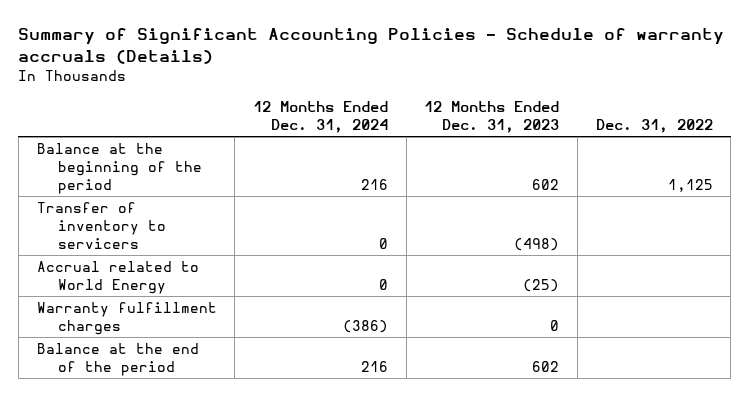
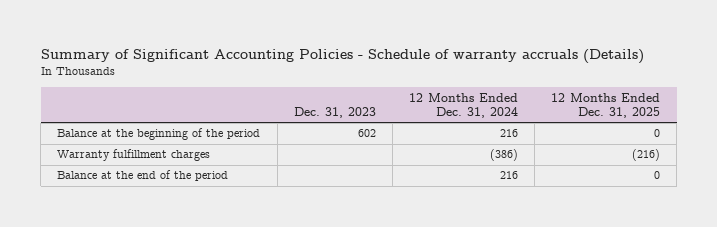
[424,100,560,133] 12 Months Ended Dec. 31, 2023 -> none
[595,118,713,133] Dec. 31, 2022 -> none
none -> [293,106,376,118] Dec. 31, 2023
none -> [551,92,661,118] 12 Months Ended Dec. 31, 2025
[36,202,166,249] Transfer of inventory to servicers -> none
[36,261,199,294] Accrual related to World Energy -> none

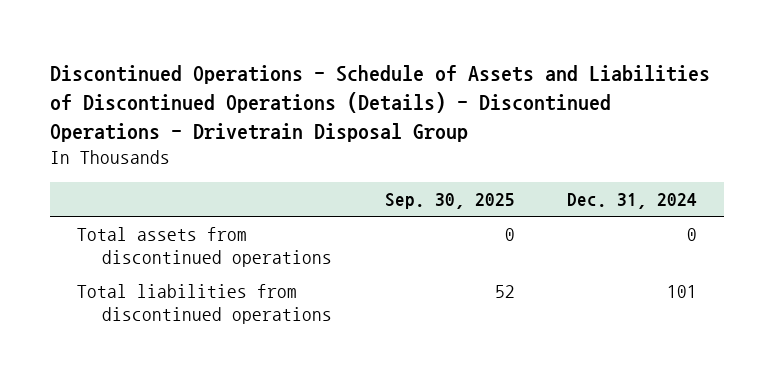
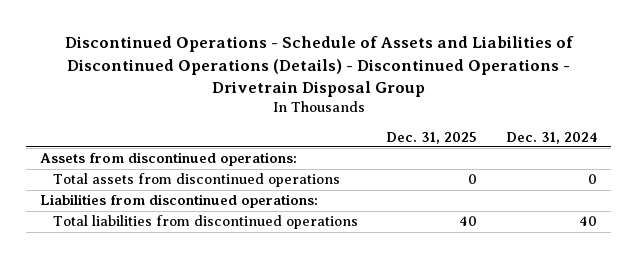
[384,192,515,209] Sep. 30, 2025 -> none
none -> [386,131,478,144] Dec. 31, 2025
none -> [40,152,298,167] Assets from discontinued operations:
none -> [40,194,319,209] Liabilities from discontinued operations:
[667,285,698,299] 101 -> [578,216,597,227] 40

